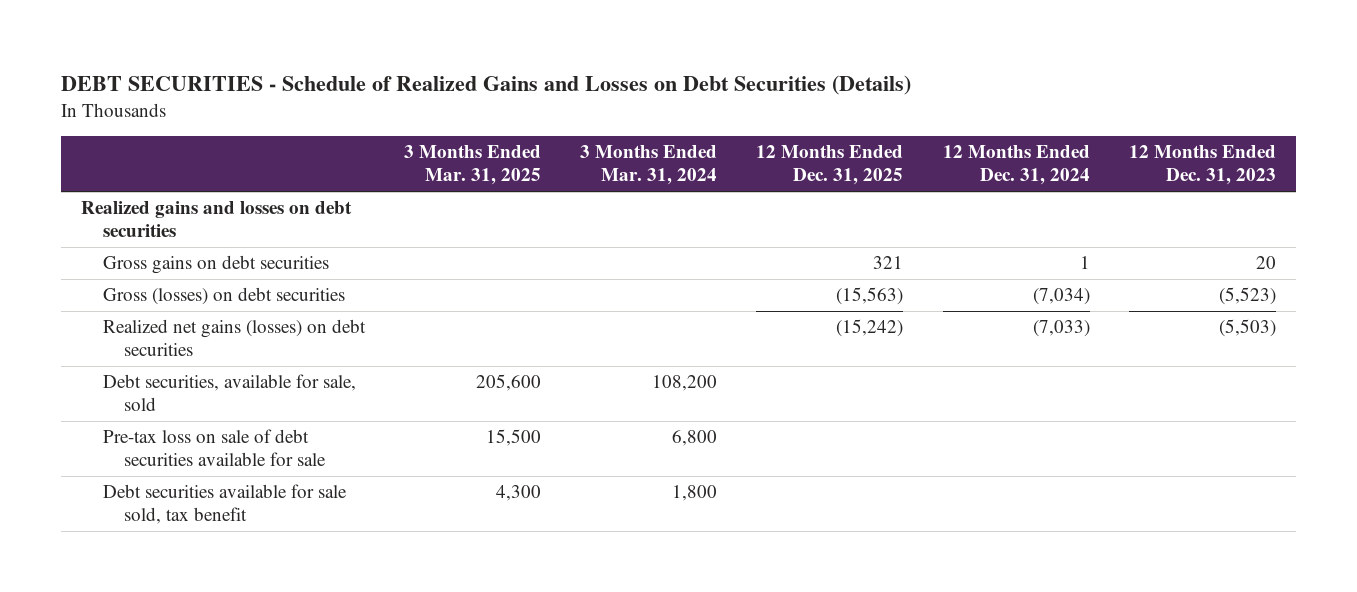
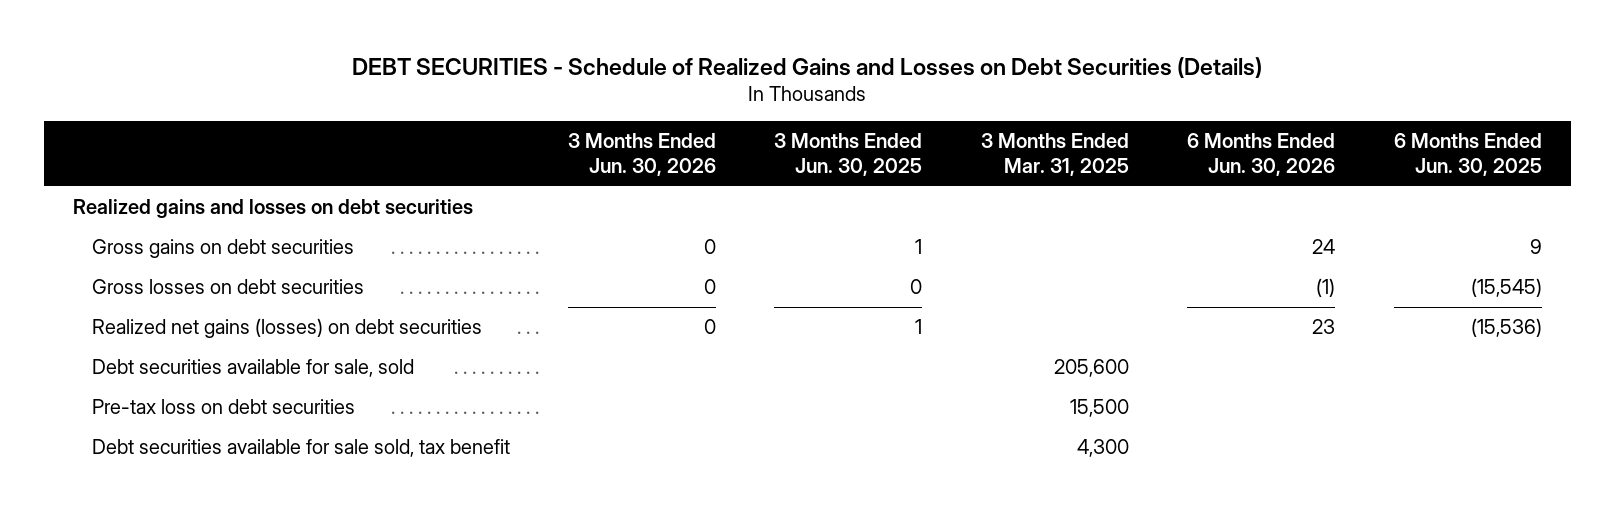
[580,145,718,186] 3 Months Ended Mar. 31, 2024 -> none
[756,145,904,186] 12 Months Ended Dec. 31, 2025 -> none
[942,145,1090,186] 12 Months Ended Dec. 31, 2024 -> none
[1128,145,1276,186] 12 Months Ended Dec. 31, 2023 -> none
none -> [567,133,716,177] 3 Months Ended Jun. 30, 2026
none -> [774,133,923,177] 3 Months Ended Jun. 30, 2025
none -> [1187,133,1336,177] 6 Months Ended Jun. 30, 2026
none -> [1393,133,1542,177] 6 Months Ended Jun. 30, 2025
[102,287,345,306] Gross (losses) on debt securities -> [91,279,364,295] Gross losses on debt securities
[102,374,356,412] Debt securities, available for sale, sold -> [91,359,414,378] Debt securities available for sale, sold
[102,429,326,467] Pre-tax loss on sale of debt securities available for sale -> [91,399,355,415] Pre-tax loss on debt securities

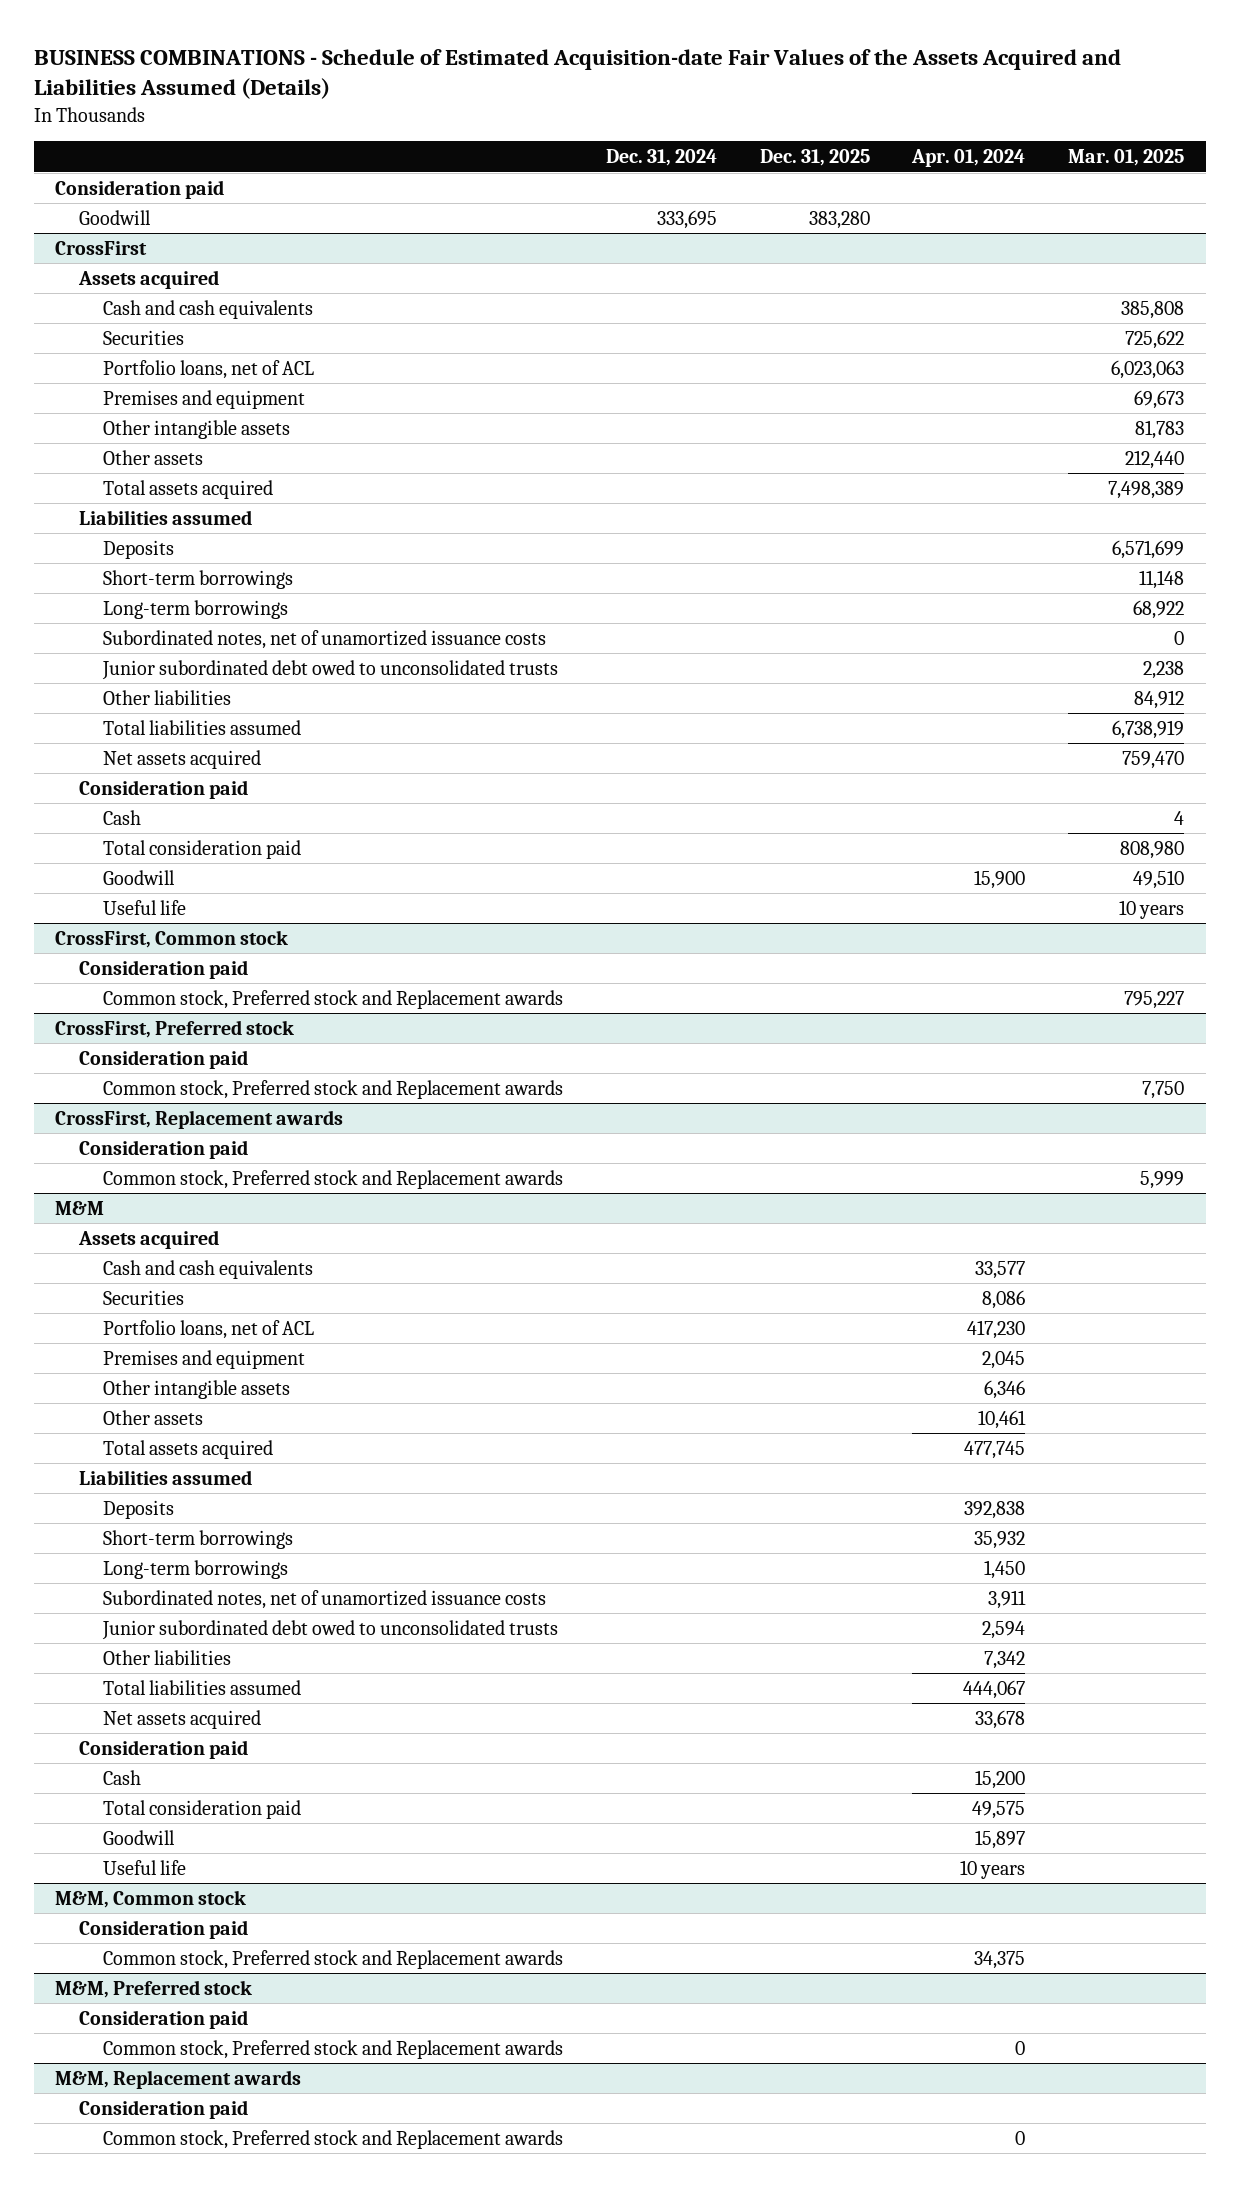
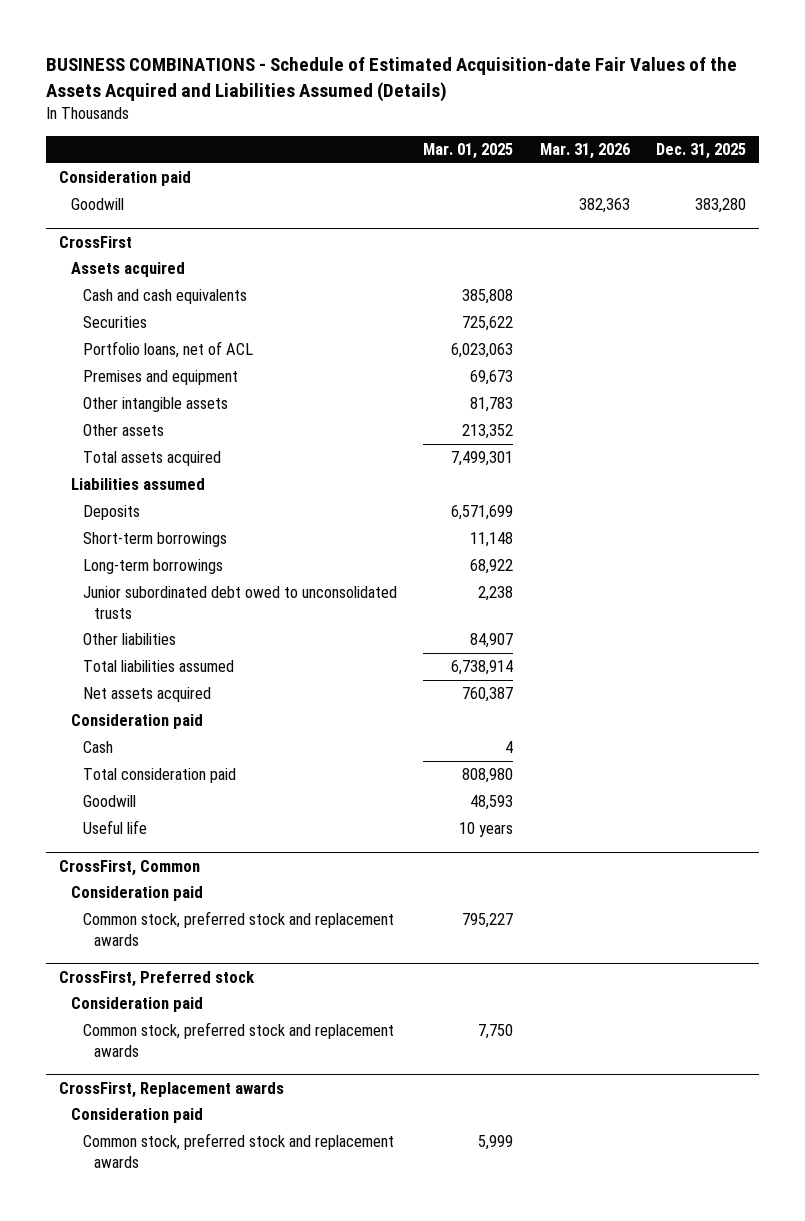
[605,149,717,167] Dec. 31, 2024 -> none
[911,149,1026,168] Apr. 01, 2024 -> none
none -> [539,143,630,160] Mar. 31, 2026
[1125,449,1185,469] 212,440 -> [462,424,514,440] 213,352
[1108,480,1185,499] 7,498,389 -> [451,451,514,467] 7,499,301
[102,629,546,649] Subordinated notes, net of unamortized issuance costs -> none
[1134,689,1185,709] 84,912 -> [470,633,514,649] 84,907
[1112,719,1185,739] 6,738,919 -> [451,660,514,676] 6,738,914
[1122,750,1185,769] 759,470 -> [462,687,514,703] 760,387
[1133,869,1185,889] 49,510 -> [470,795,514,811] 48,593
[55,929,289,948] CrossFirst, Common stock -> [59,859,201,876] CrossFirst, Common
[102,989,563,1009] Common stock, Preferred stock and Replacement awards -> [82,911,394,946] Common stock, preferred stock and replacement awards
[102,1079,563,1099] Common stock, Preferred stock and Replacement awards -> [82,1022,394,1057] Common stock, preferred stock and replacement awards
[55,1200,105,1215] M&M -> none
[78,1229,220,1249] Assets acquired -> none
[102,1259,313,1279] Cash and cash equivalents -> none
[102,1289,184,1305] Securities -> none
[102,1319,314,1339] Portfolio loans, net of ACL -> none
[102,1349,305,1369] Premises and equipment -> none
[102,1379,290,1399] Other intangible assets -> none
[102,1409,203,1425] Other assets -> none
[102,1439,273,1459] Total assets acquired -> none
[79,1469,253,1485] Liabilities assumed -> none
[102,1499,174,1519] Deposits -> none
[102,1529,293,1549] Short-term borrowings -> none
[102,1559,288,1579] Long-term borrowings -> none
[102,1589,546,1609] Subordinated notes, net of unamortized issuance costs -> none
[101,1619,558,1640] Junior subordinated debt owed to unconsolidated trusts -> none
[102,1649,231,1665] Other liabilities -> none
[102,1679,301,1695] Total liabilities assumed -> none
[102,1709,261,1729] Net assets acquired -> none
[79,1739,249,1759] Consideration paid -> none
[102,1769,141,1785] Cash -> none
[102,1799,301,1819] Total consideration paid -> none
[102,1829,175,1845] Goodwill -> none
[102,1859,186,1875] Useful life -> none
[55,1889,247,1908] M&M, Common stock -> none
[79,1919,249,1939] Consideration paid -> none
[102,1949,563,1969] Common stock, Preferred stock and Replacement awards -> none
[55,1979,253,1998] M&M, Preferred stock -> none
[79,2009,249,2029] Consideration paid -> none
[102,2039,563,2059] Common stock, Preferred stock and Replacement awards -> none
[55,2069,302,2089] M&M, Replacement awards -> none
[79,2099,249,2119] Consideration paid -> none
[102,2129,563,2149] Common stock, Preferred stock and Replacement awards -> none
[102,1169,563,1189] Common stock, Preferred stock and Replacement awards -> [82,1133,394,1168] Common stock, preferred stock and replacement awards

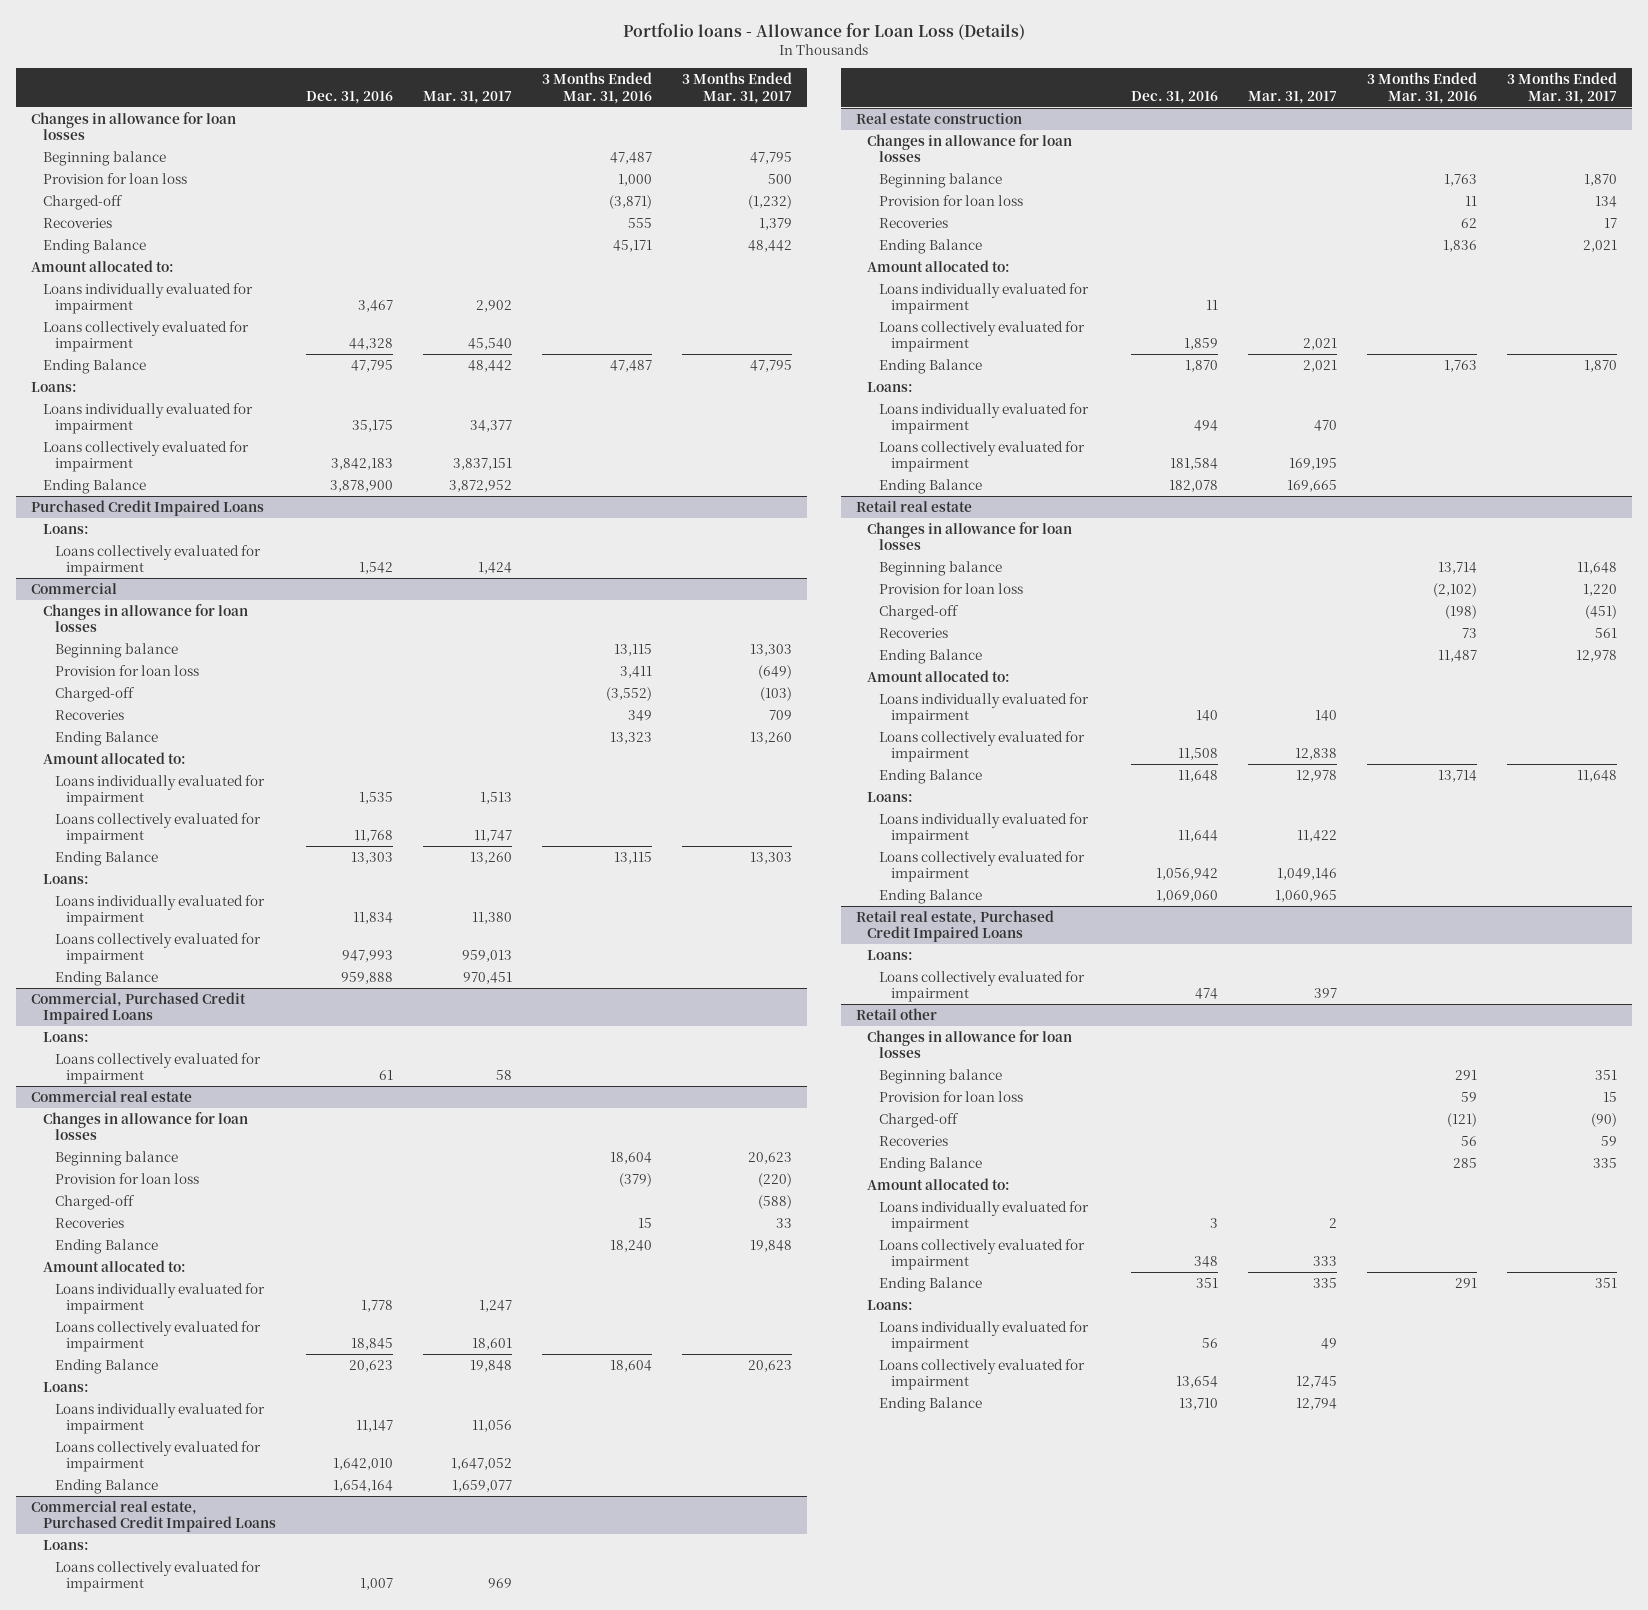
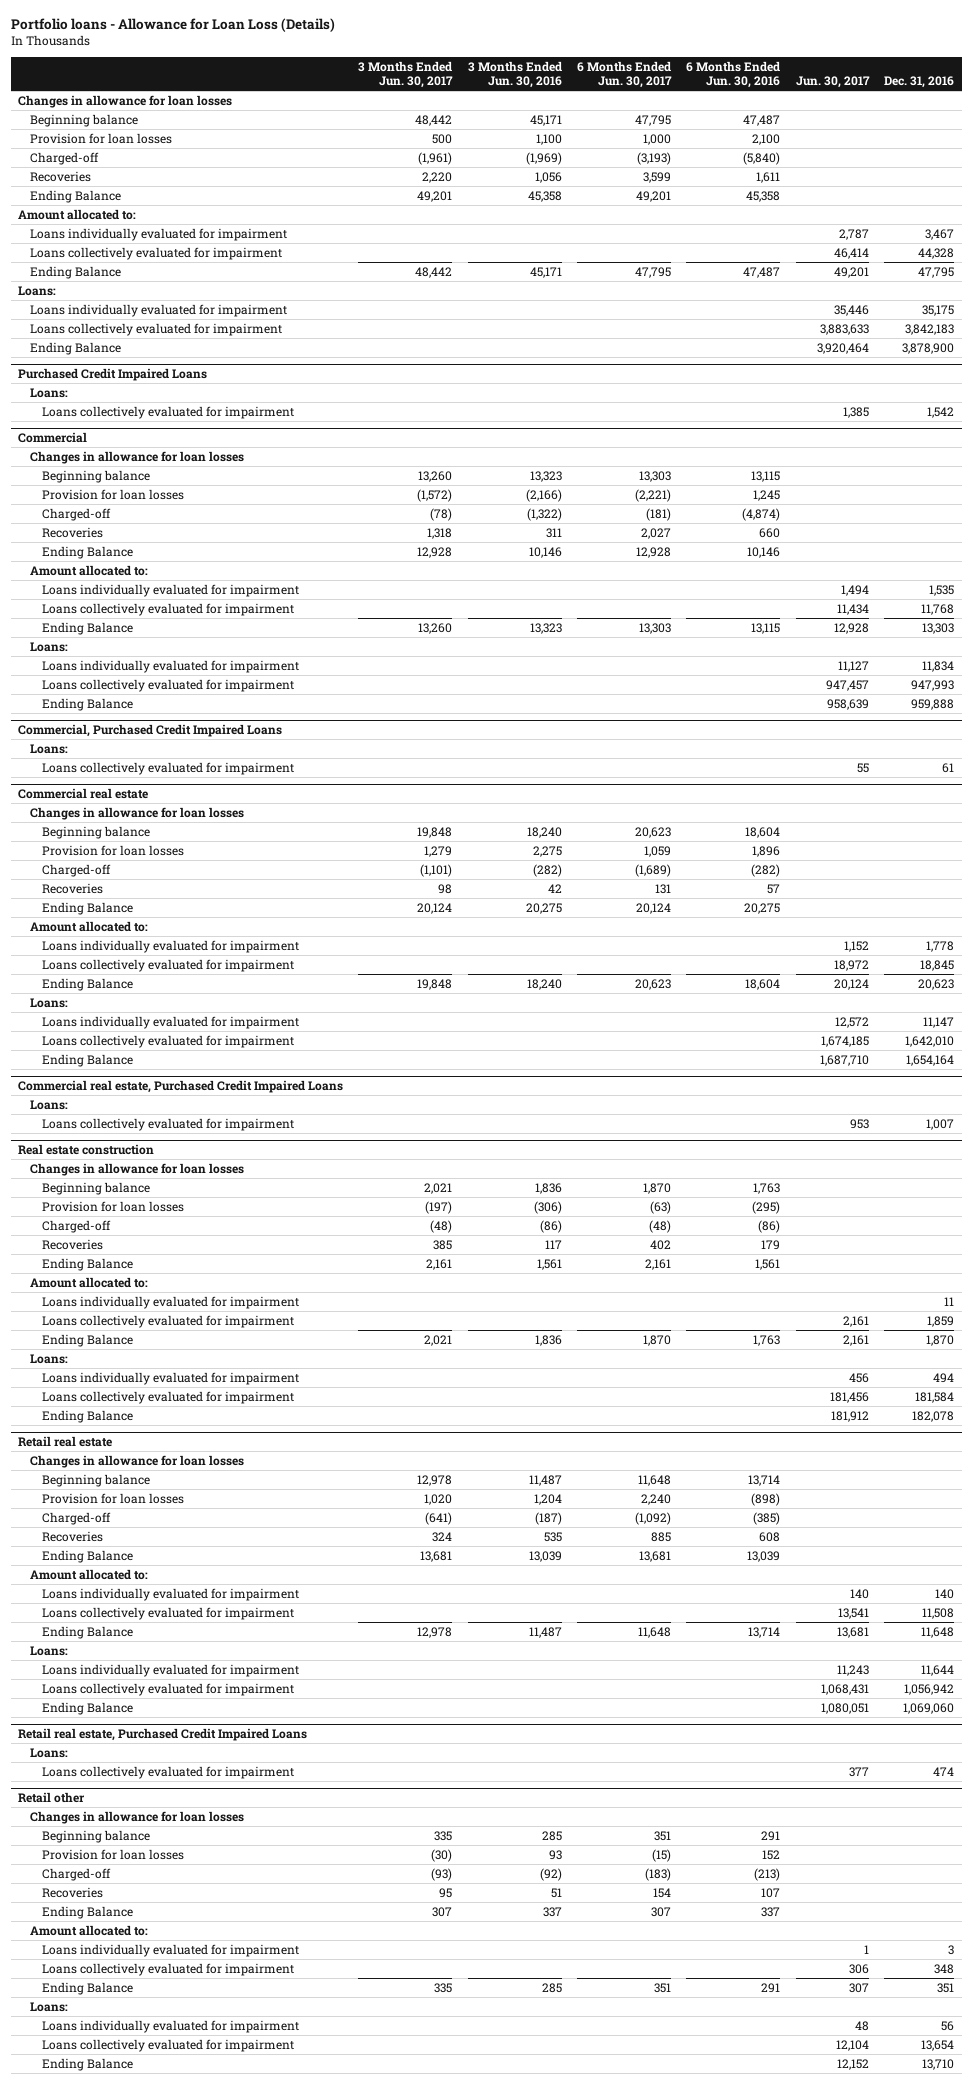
[423,90,513,104] Mar. 31, 2017 -> none
[542,72,653,104] 3 Months Ended Mar. 31, 2016 -> none
[682,72,793,104] 3 Months Ended Mar. 31, 2017 -> none
none -> [358,60,454,88] 3 Months Ended Jun. 30, 2017
none -> [467,60,562,88] 3 Months Ended Jun. 30, 2016
none -> [577,60,673,88] 6 Months Ended Jun. 30, 2017
none -> [686,60,781,88] 6 Months Ended Jun. 30, 2016
none -> [795,75,870,88] Jun. 30, 2017
[43,172,188,184] Provision for loan loss -> [30,132,173,144] Provision for loan losses
[54,664,199,676] Provision for loan loss -> [42,488,185,500] Provision for loan losses
[54,1172,199,1184] Provision for loan loss -> [42,844,185,856] Provision for loan losses
[879,194,1024,206] Provision for loan loss -> [42,1200,185,1212] Provision for loan losses
none -> [42,1219,112,1233] Charged-off
[879,582,1024,594] Provision for loan loss -> [42,1492,185,1504] Provision for loan losses
[879,1090,1024,1102] Provision for loan loss -> [42,1848,185,1860] Provision for loan losses

